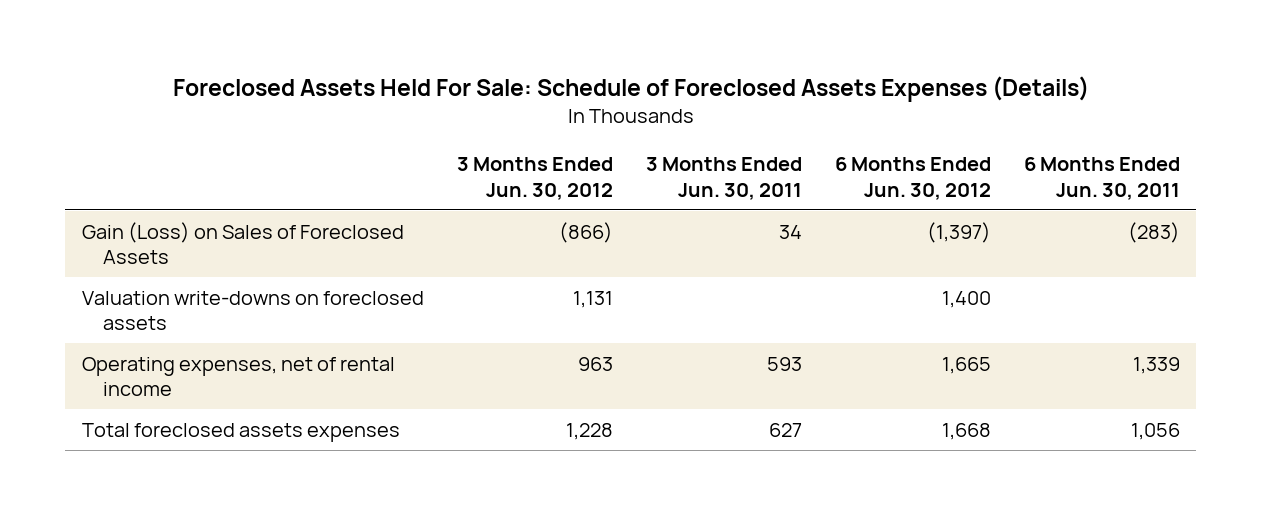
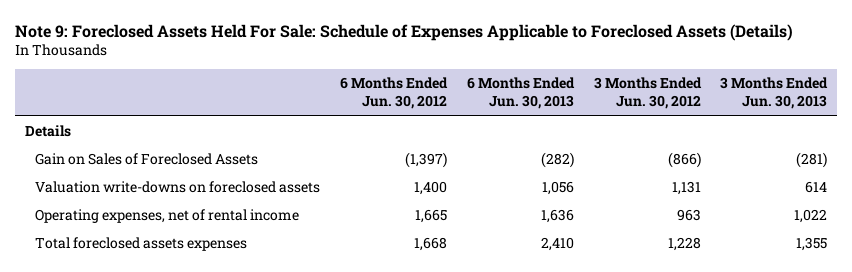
[172,76,1089,103] Foreclosed Assets Held For Sale: Schedule of Foreclosed Assets Expenses (Details) -> [15,23,794,41] Note 9: Foreclosed Assets Held For Sale: Schedule of Expenses Applicable to Foreclosed Assets (Details)
[645,157,802,200] 3 Months Ended Jun. 30, 2011 -> none
[1023,157,1180,200] 6 Months Ended Jun. 30, 2011 -> none
none -> [466,77,575,110] 6 Months Ended Jun. 30, 2013
none -> [720,77,829,110] 3 Months Ended Jun. 30, 2013
none -> [24,125,71,138] Details
[81,221,404,265] Gain (Loss) on Sales of Foreclosed Assets -> [35,153,259,166] Gain on Sales of Foreclosed Assets

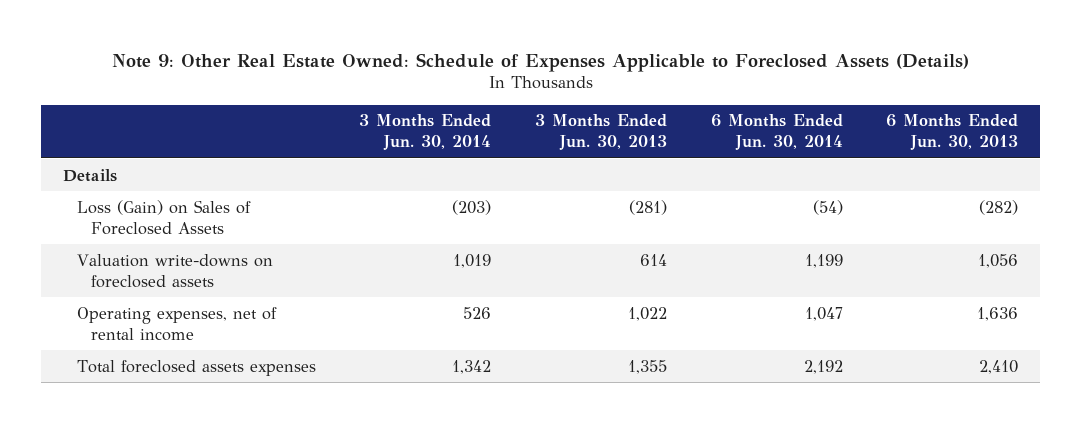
[15,23,794,41] Note 9: Foreclosed Assets Held For Sale: Schedule of Expenses Applicable to Foreclosed Assets (Details) -> [111,52,969,72] Note 9: Other Real Estate Owned: Schedule of Expenses Applicable to Foreclosed Assets (Details)
[340,77,449,110] 6 Months Ended Jun. 30, 2012 -> none
[593,77,702,110] 3 Months Ended Jun. 30, 2012 -> none
none -> [359,114,492,151] 3 Months Ended Jun. 30, 2014
none -> [710,114,843,151] 6 Months Ended Jun. 30, 2014
[35,153,259,166] Gain on Sales of Foreclosed Assets -> [76,199,251,235] Loss (Gain) on Sales of Foreclosed Assets

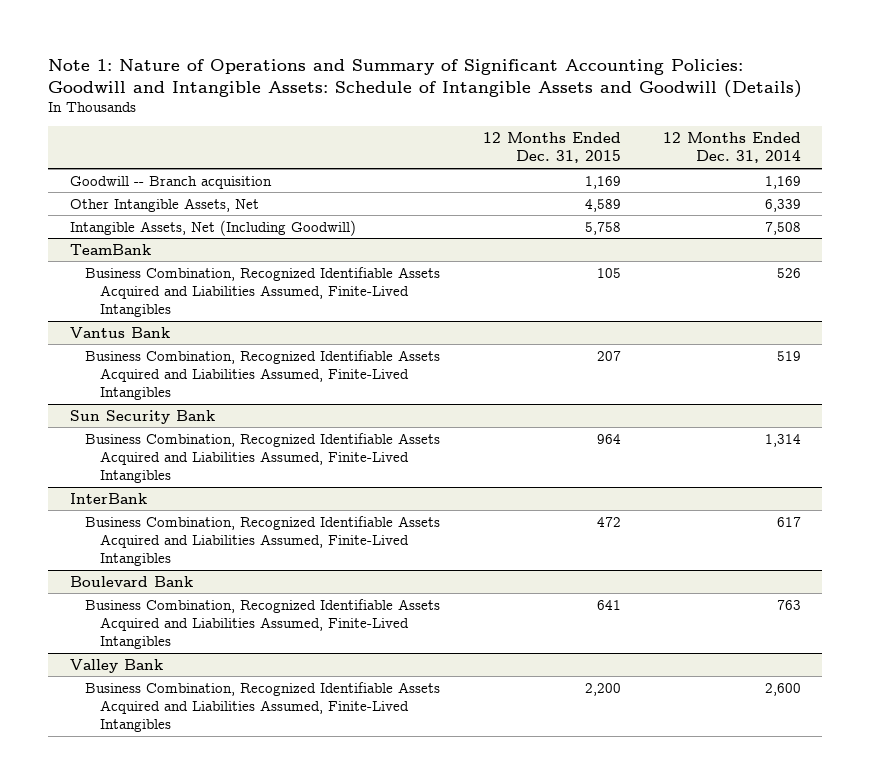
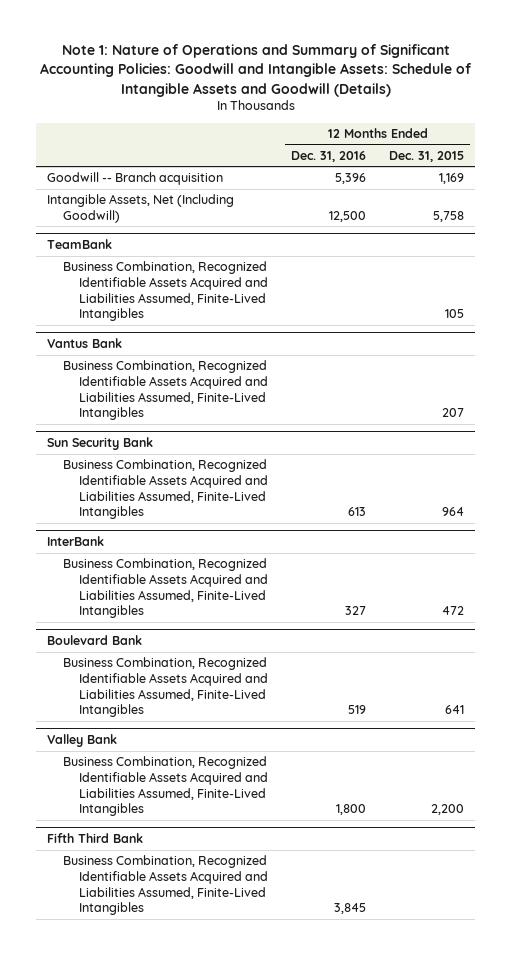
[663,132,802,164] 12 Months Ended Dec. 31, 2014 -> none
none -> [291,150,367,162] Dec. 31, 2016
[69,197,259,212] Other Intangible Assets, Net -> none
none -> [47,833,144,844] Fifth Third Bank
none -> [63,855,269,916] Business Combination, Recognized Identifiable Assets Acquired and Liabilities Assumed, Finite-Lived Intangibles

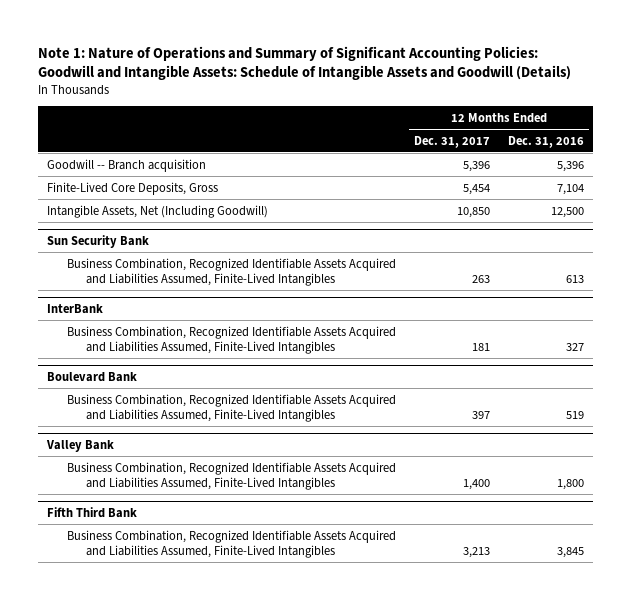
[388,150,464,162] Dec. 31, 2015 -> none
none -> [413,135,490,148] Dec. 31, 2017
none -> [47,181,219,195] Finite-Lived Core Deposits, Gross
[47,239,113,250] TeamBank -> none
[63,261,269,322] Business Combination, Recognized Identifiable Assets Acquired and Liabilities Assumed, Finite-Lived Intangibles -> none
[47,338,123,349] Vantus Bank -> none
[63,360,269,421] Business Combination, Recognized Identifiable Assets Acquired and Liabilities Assumed, Finite-Lived Intangibles -> none

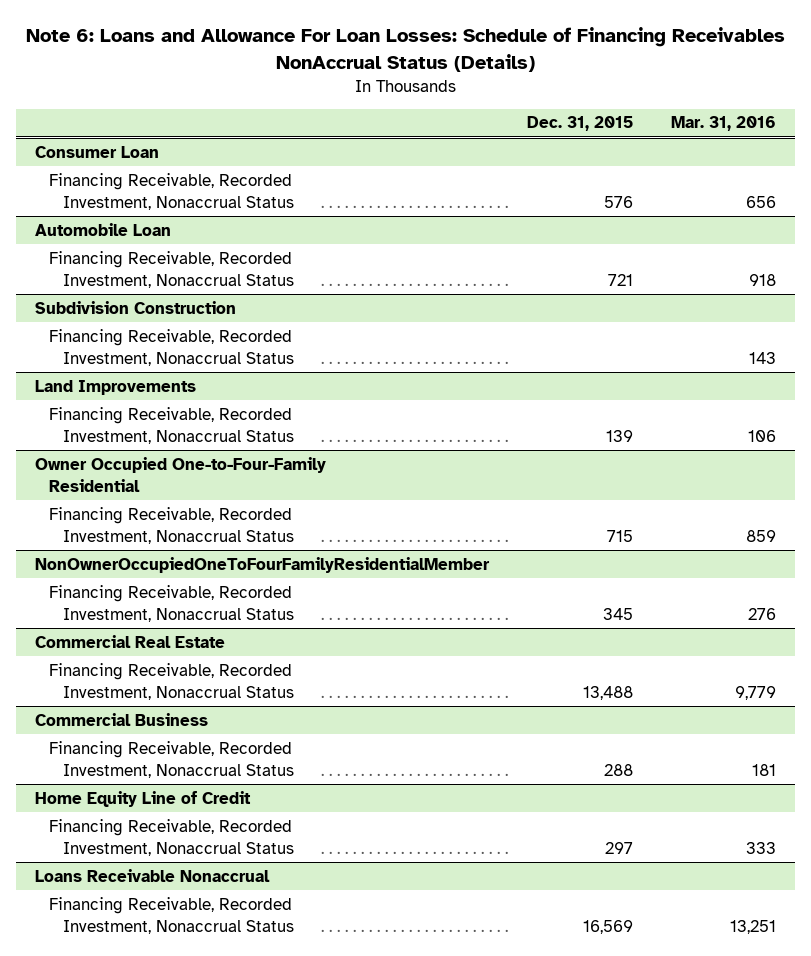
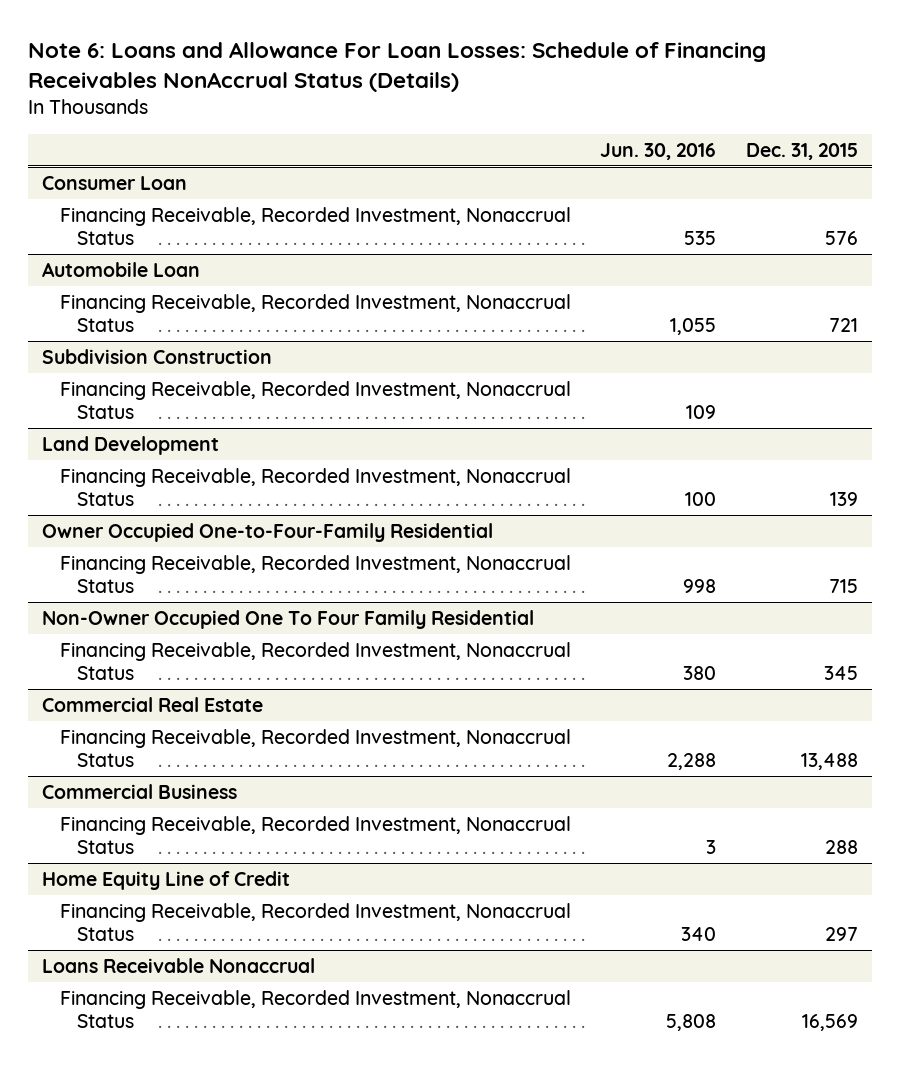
[671,116,777,132] Mar. 31, 2016 -> none
none -> [600,142,717,160] Jun. 30, 2016
[34,379,196,395] Land Improvements -> none
none -> [42,435,220,455] Land Development
[34,556,490,573] NonOwnerOccupiedOneToFourFamilyResidentialMember -> [42,609,535,629] Non-Owner Occupied One To Four Family Residential

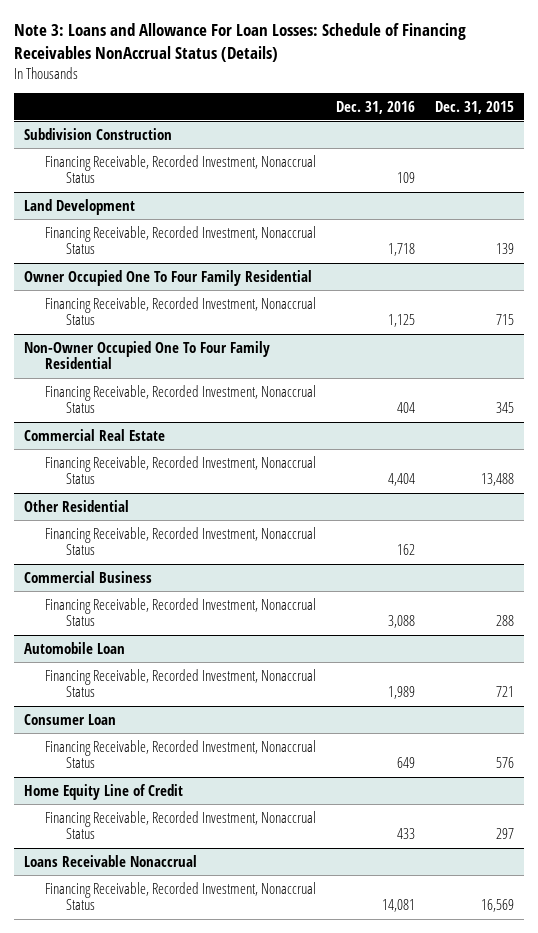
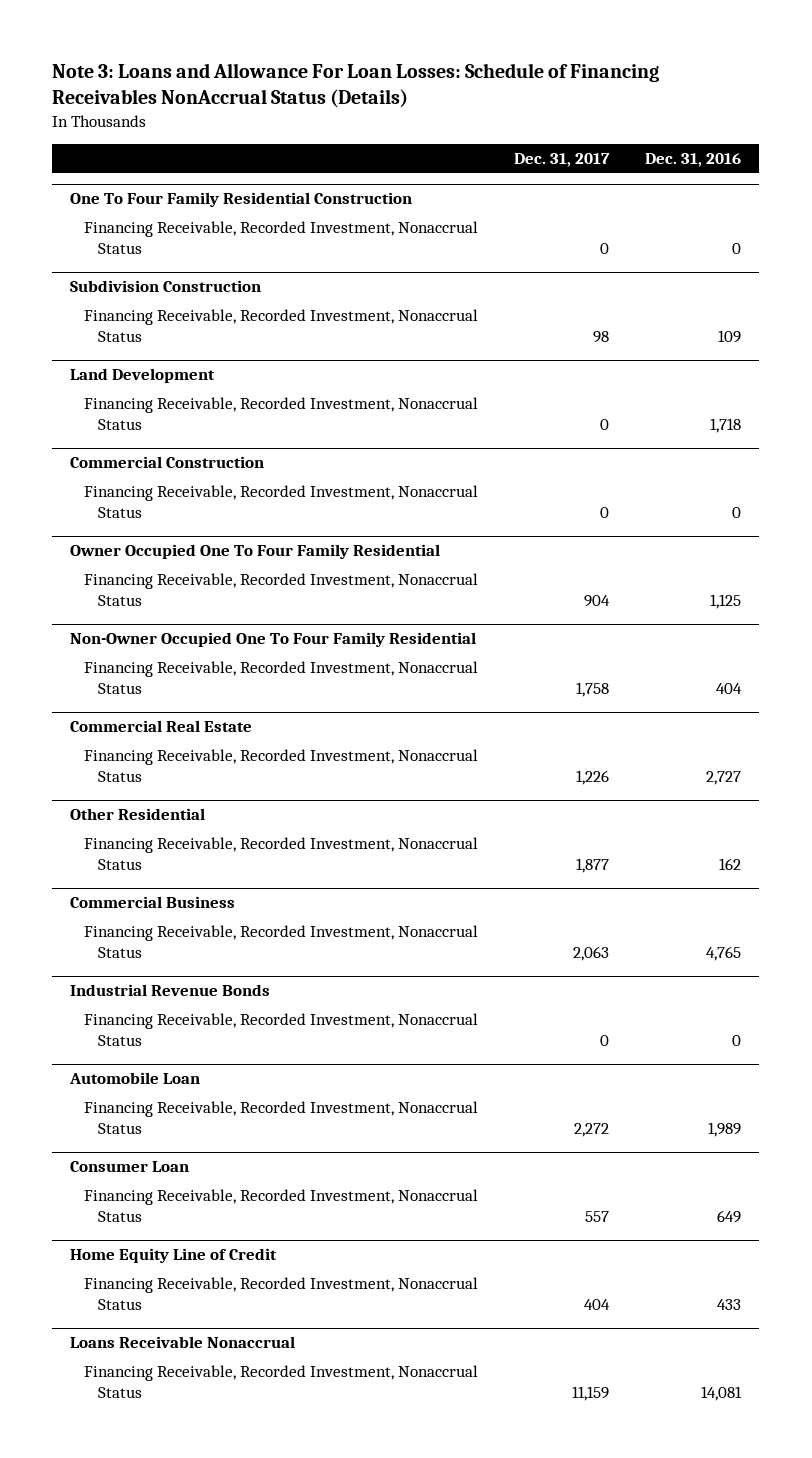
[435,100,515,114] Dec. 31, 2015 -> none
none -> [514,152,611,167] Dec. 31, 2017
none -> [70,192,413,208] One To Four Family Residential Construction
none -> [84,221,479,254] Financing Receivable, Recorded Investment, Nonaccrual Status
none -> [70,456,265,469] Commercial Construction
none -> [84,485,479,518] Financing Receivable, Recorded Investment, Nonaccrual Status
[388,473,416,487] 4,404 -> [706,770,742,785] 2,727
[388,615,416,629] 3,088 -> [706,945,742,961] 4,765
none -> [70,984,271,997] Industrial Revenue Bonds
none -> [84,1013,479,1046] Financing Receivable, Recorded Investment, Nonaccrual Status

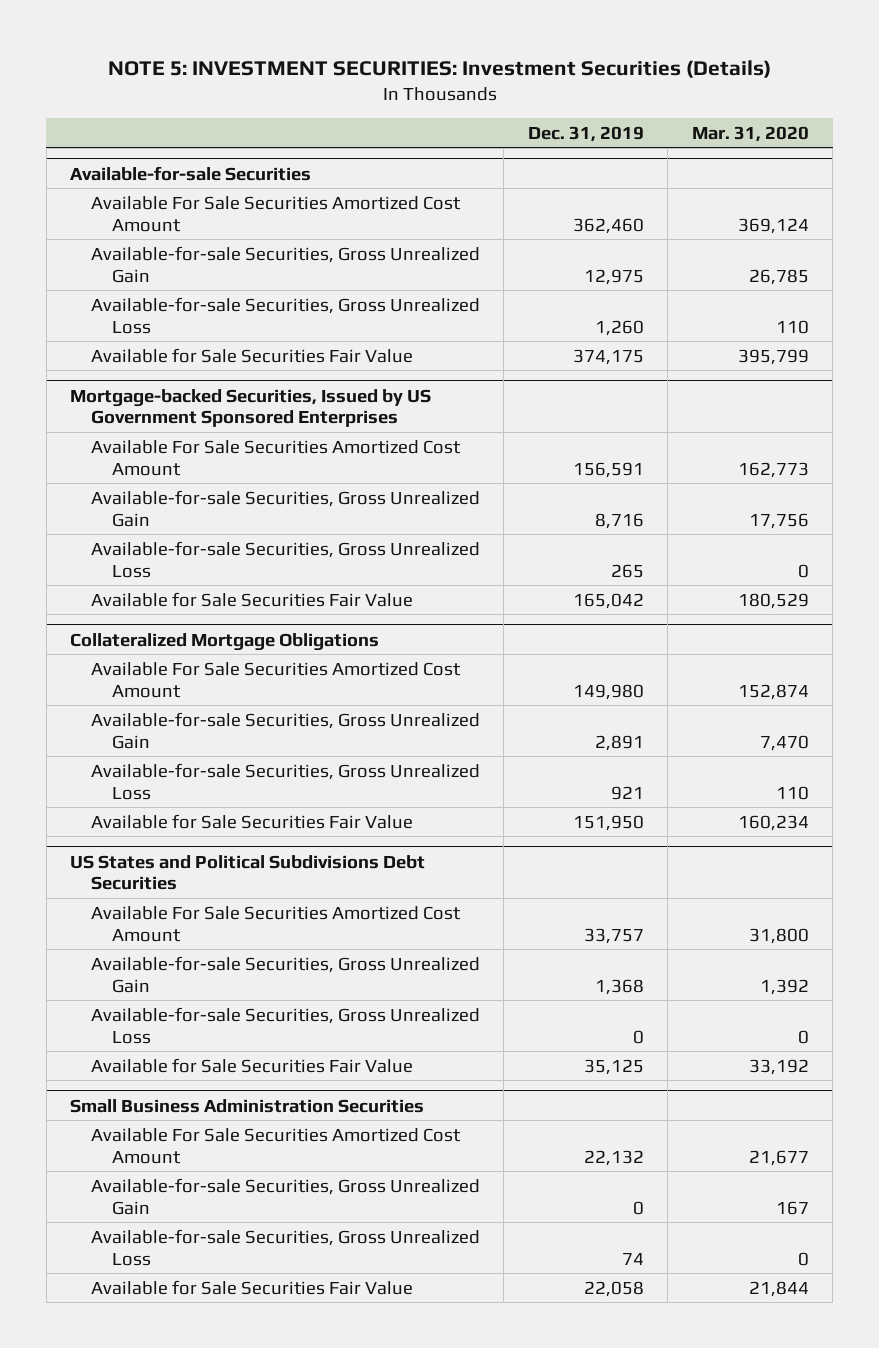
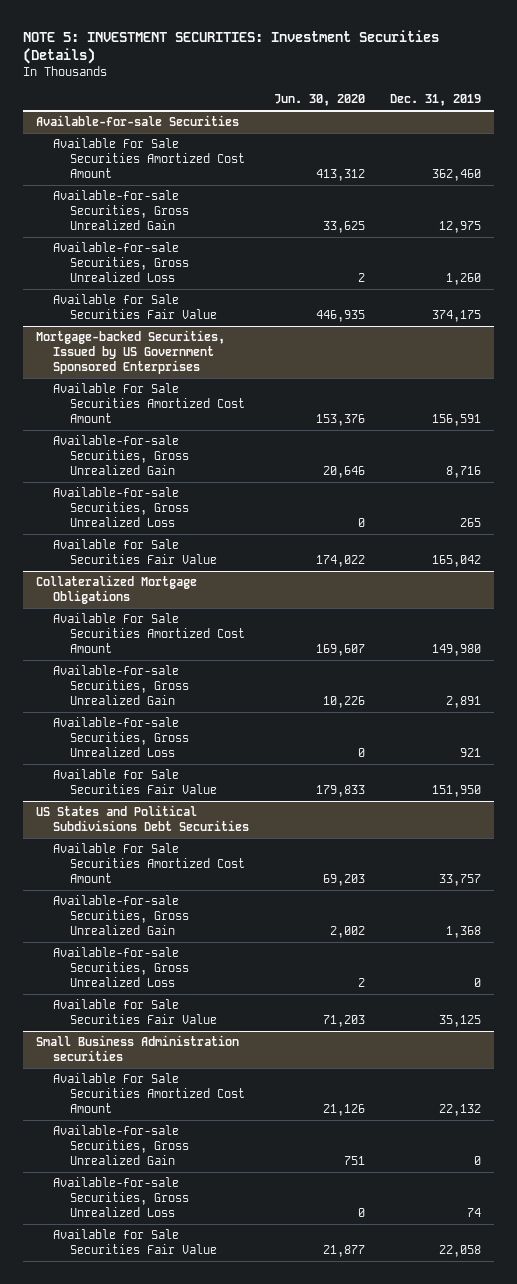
[691,125,809,142] Mar. 31, 2020 -> none
none -> [274,94,366,107] Jun. 30, 2020
[70,1098,425,1113] Small Business Administration Securities -> [36,1035,240,1062] Small Business Administration securities

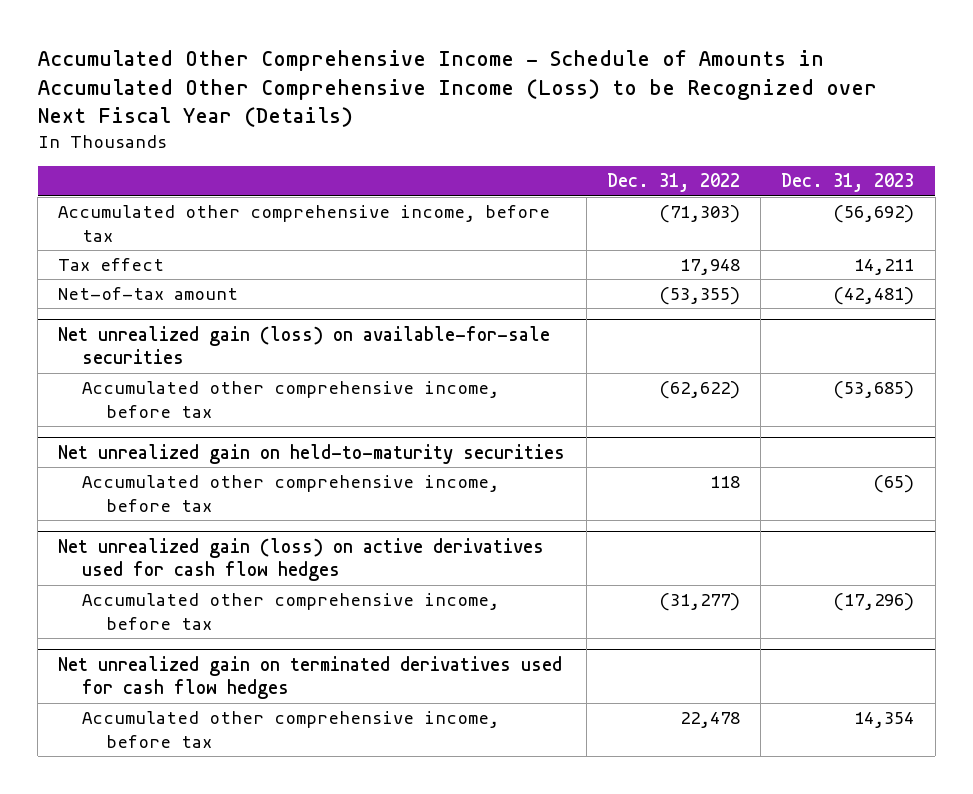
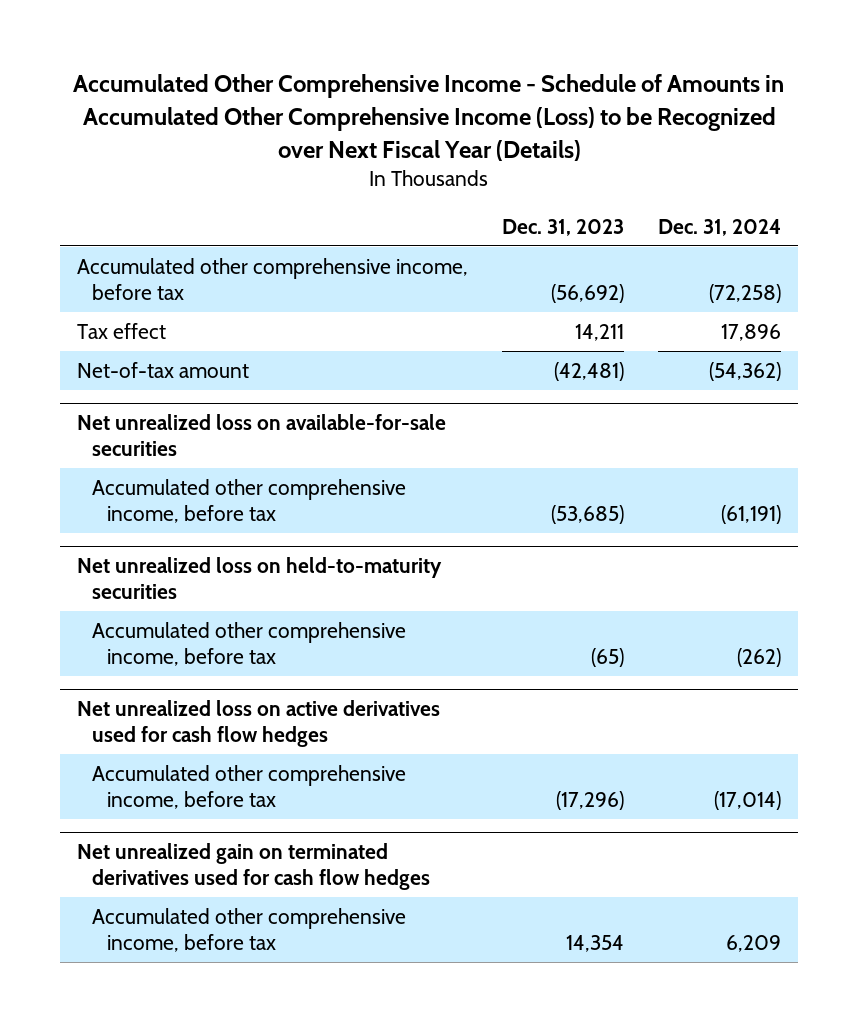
[606,173,740,193] Dec. 31, 2022 -> none
none -> [657,218,781,236] Dec. 31, 2024
[58,325,551,365] Net unrealized gain (loss) on available-for-sale securities -> [76,413,446,456] Net unrealized loss on available-for-sale securities
[58,443,566,464] Net unrealized gain on held-to-maturity securities -> [76,556,442,599] Net unrealized loss on held-to-maturity securities
[58,537,545,582] Net unrealized gain (loss) on active derivatives used for cash flow hedges -> [76,699,440,747] Net unrealized loss on active derivatives used for cash flow hedges

